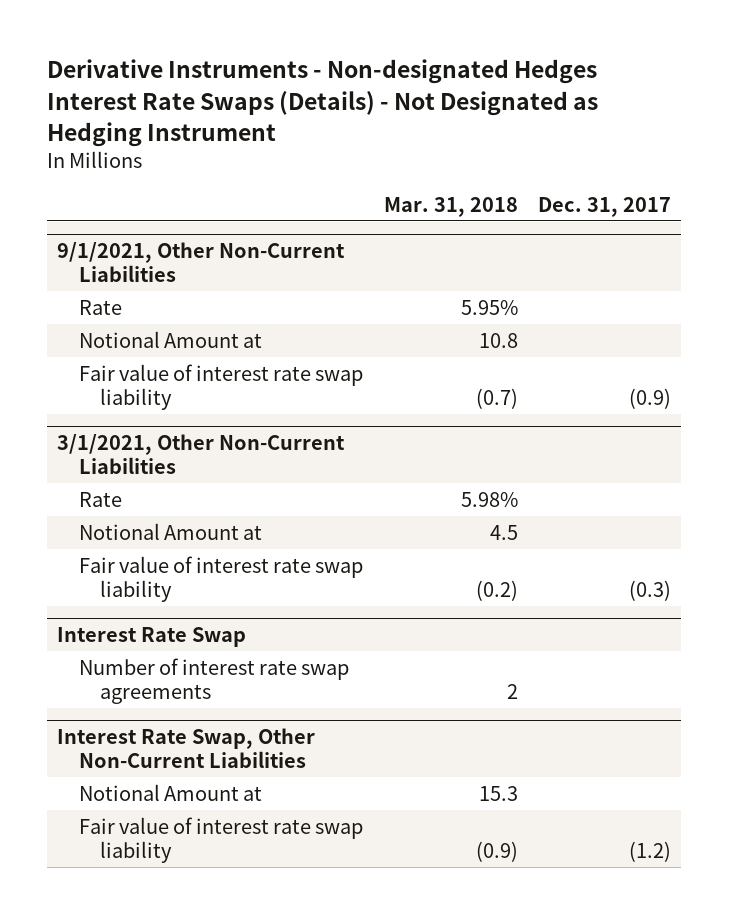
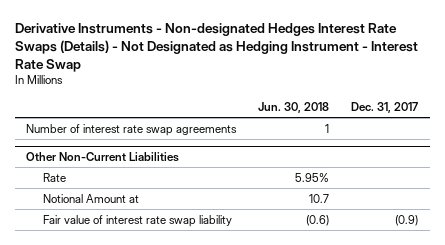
[47,59,599,147] Derivative Instruments - Non-designated Hedges Interest Rate Swaps (Details) - Not Designated as Hedging Instrument -> [14,22,418,72] Derivative Instruments - Non-designated Hedges Interest Rate Swaps (Details) - Not Designated as Hedging Instrument - Interest Rate Swap
[383,196,518,217] Mar. 31, 2018 -> none
none -> [258,101,330,113] Jun. 30, 2018
[57,241,346,283] 9/1/2021, Other Non-Current Liabilities -> none
[78,299,122,315] Rate -> none
[78,330,262,348] Notional Amount at -> none
[78,363,363,411] Fair value of interest rate swap liability -> none
[57,433,346,475] 3/1/2021, Other Non-Current Liabilities -> none
[78,491,122,507] Rate -> none
[78,522,262,540] Notional Amount at -> none
[78,555,363,603] Fair value of interest rate swap liability -> none
[78,657,349,705] Number of interest rate swap agreements -> none
[57,727,316,769] Interest Rate Swap, Other Non-Current Liabilities -> none
[78,783,262,801] Notional Amount at -> none
[78,816,363,864] Fair value of interest rate swap liability -> none
none -> [26,123,238,136] Number of interest rate swap agreements
[57,626,247,647] Interest Rate Swap -> [26,151,180,162] Other Non-Current Liabilities
none -> [43,172,67,182] Rate
none -> [43,193,140,203] Notional Amount at
none -> [43,214,233,227] Fair value of interest rate swap liability

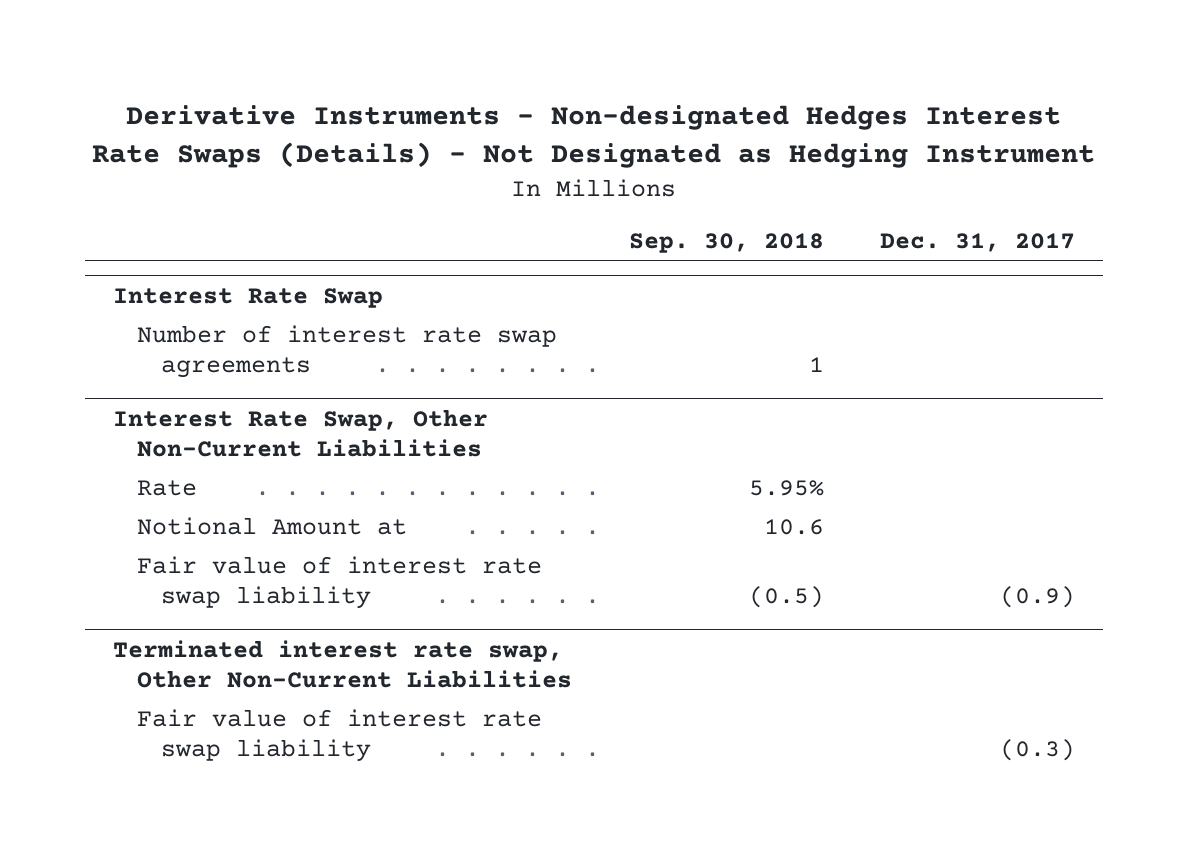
[14,22,418,72] Derivative Instruments - Non-designated Hedges Interest Rate Swaps (Details) - Not Designated as Hedging Instrument - Interest Rate Swap -> [91,104,1095,169] Derivative Instruments - Non-designated Hedges Interest Rate Swaps (Details) - Not Designated as Hedging Instrument
[258,101,330,113] Jun. 30, 2018 -> none
none -> [628,232,824,253] Sep. 30, 2018
[26,123,238,136] Number of interest rate swap agreements -> none
[43,172,67,182] Rate -> none
[43,193,140,203] Notional Amount at -> none
[43,214,233,227] Fair value of interest rate swap liability -> none
[26,151,180,162] Other Non-Current Liabilities -> [113,287,384,308] Interest Rate Swap
none -> [137,324,558,378] Number of interest rate swap agreements
none -> [113,408,489,457] Interest Rate Swap, Other Non-Current Liabilities
none -> [137,479,198,496] Rate
none -> [137,516,408,535] Notional Amount at
none -> [137,555,543,609] Fair value of interest rate swap liability
none -> [113,639,573,688] Terminated interest rate swap, Other Non-Current Liabilities
none -> [137,708,543,762] Fair value of interest rate swap liability

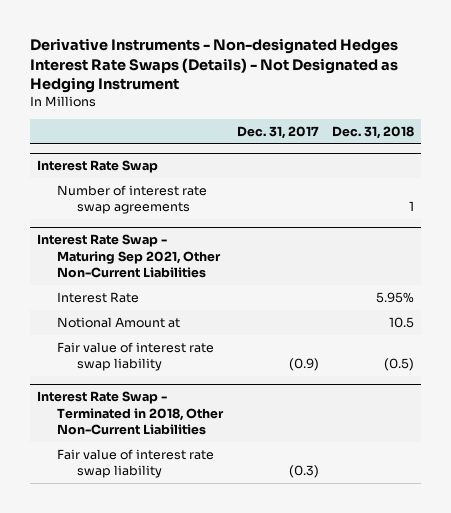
[628,232,824,253] Sep. 30, 2018 -> none
none -> [332,126,415,140] Dec. 31, 2018
[113,408,489,457] Interest Rate Swap, Other Non-Current Liabilities -> [36,234,222,279] Interest Rate Swap - Maturing Sep 2021, Other Non-Current Liabilities
[137,479,198,496] Rate -> [57,291,140,303] Interest Rate
[113,639,573,688] Terminated interest rate swap, Other Non-Current Liabilities -> [36,391,225,436] Interest Rate Swap - Terminated in 2018, Other Non-Current Liabilities

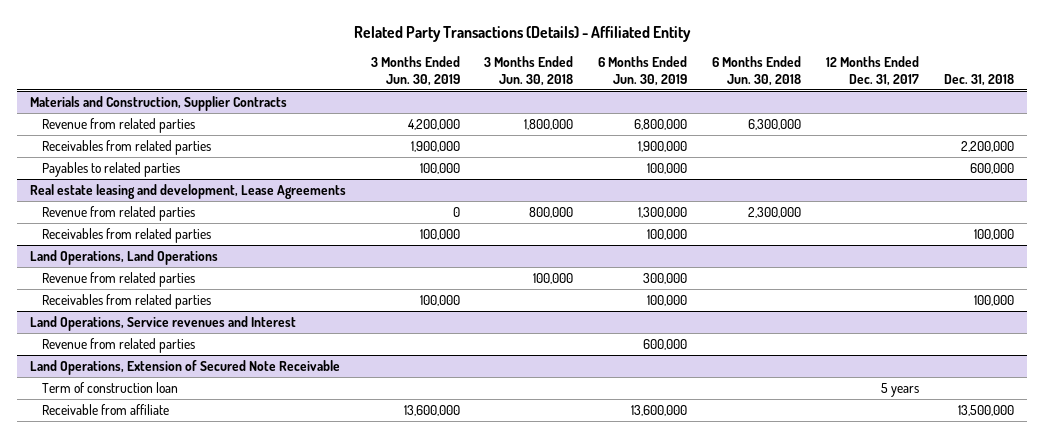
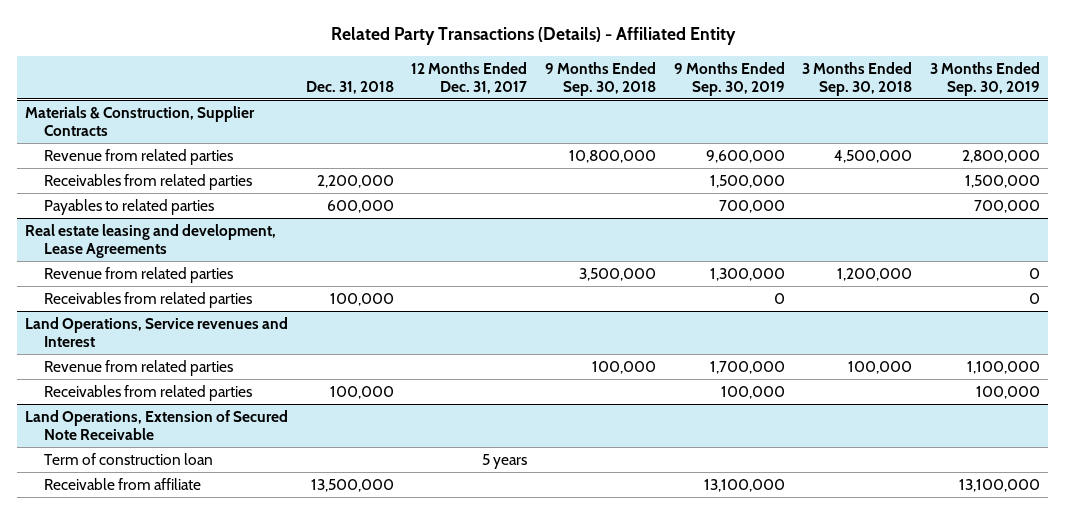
[370,56,460,86] 3 Months Ended Jun. 30, 2019 -> none
[484,56,574,86] 3 Months Ended Jun. 30, 2018 -> none
[598,56,688,86] 6 Months Ended Jun. 30, 2019 -> none
[712,56,802,86] 6 Months Ended Jun. 30, 2018 -> none
none -> [545,61,657,96] 9 Months Ended Sep. 30, 2018
none -> [673,61,785,96] 9 Months Ended Sep. 30, 2019
none -> [802,61,913,96] 3 Months Ended Sep. 30, 2018
none -> [929,61,1040,96] 3 Months Ended Sep. 30, 2019
[29,95,287,111] Materials and Construction, Supplier Contracts -> [25,106,256,137] Materials & Construction, Supplier Contracts
[29,249,218,265] Land Operations, Land Operations -> none
[41,271,195,287] Revenue from related parties -> none
[41,293,211,309] Receivables from related parties -> none
none -> [44,385,253,402] Receivables from related parties

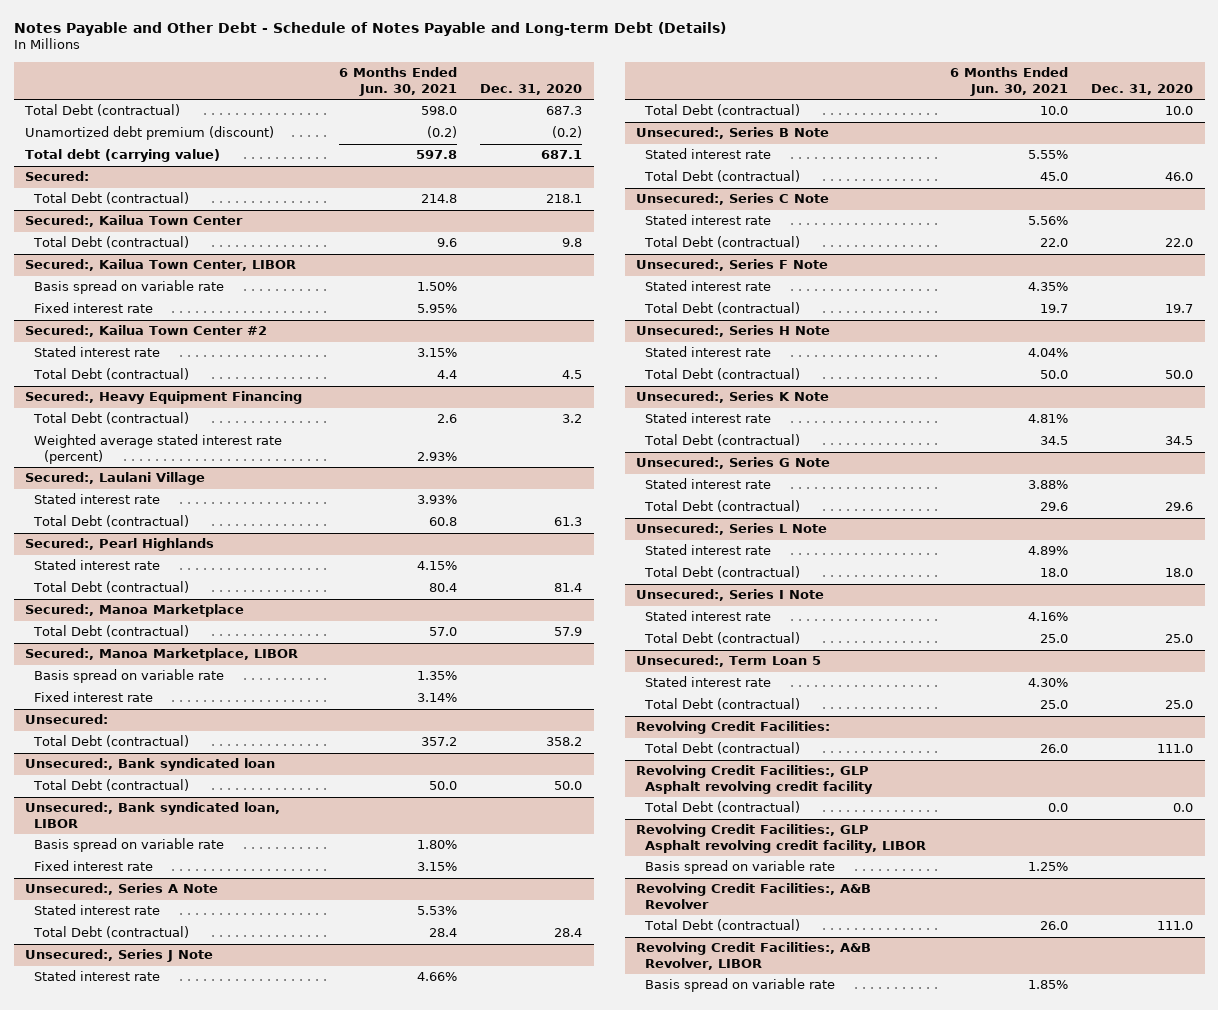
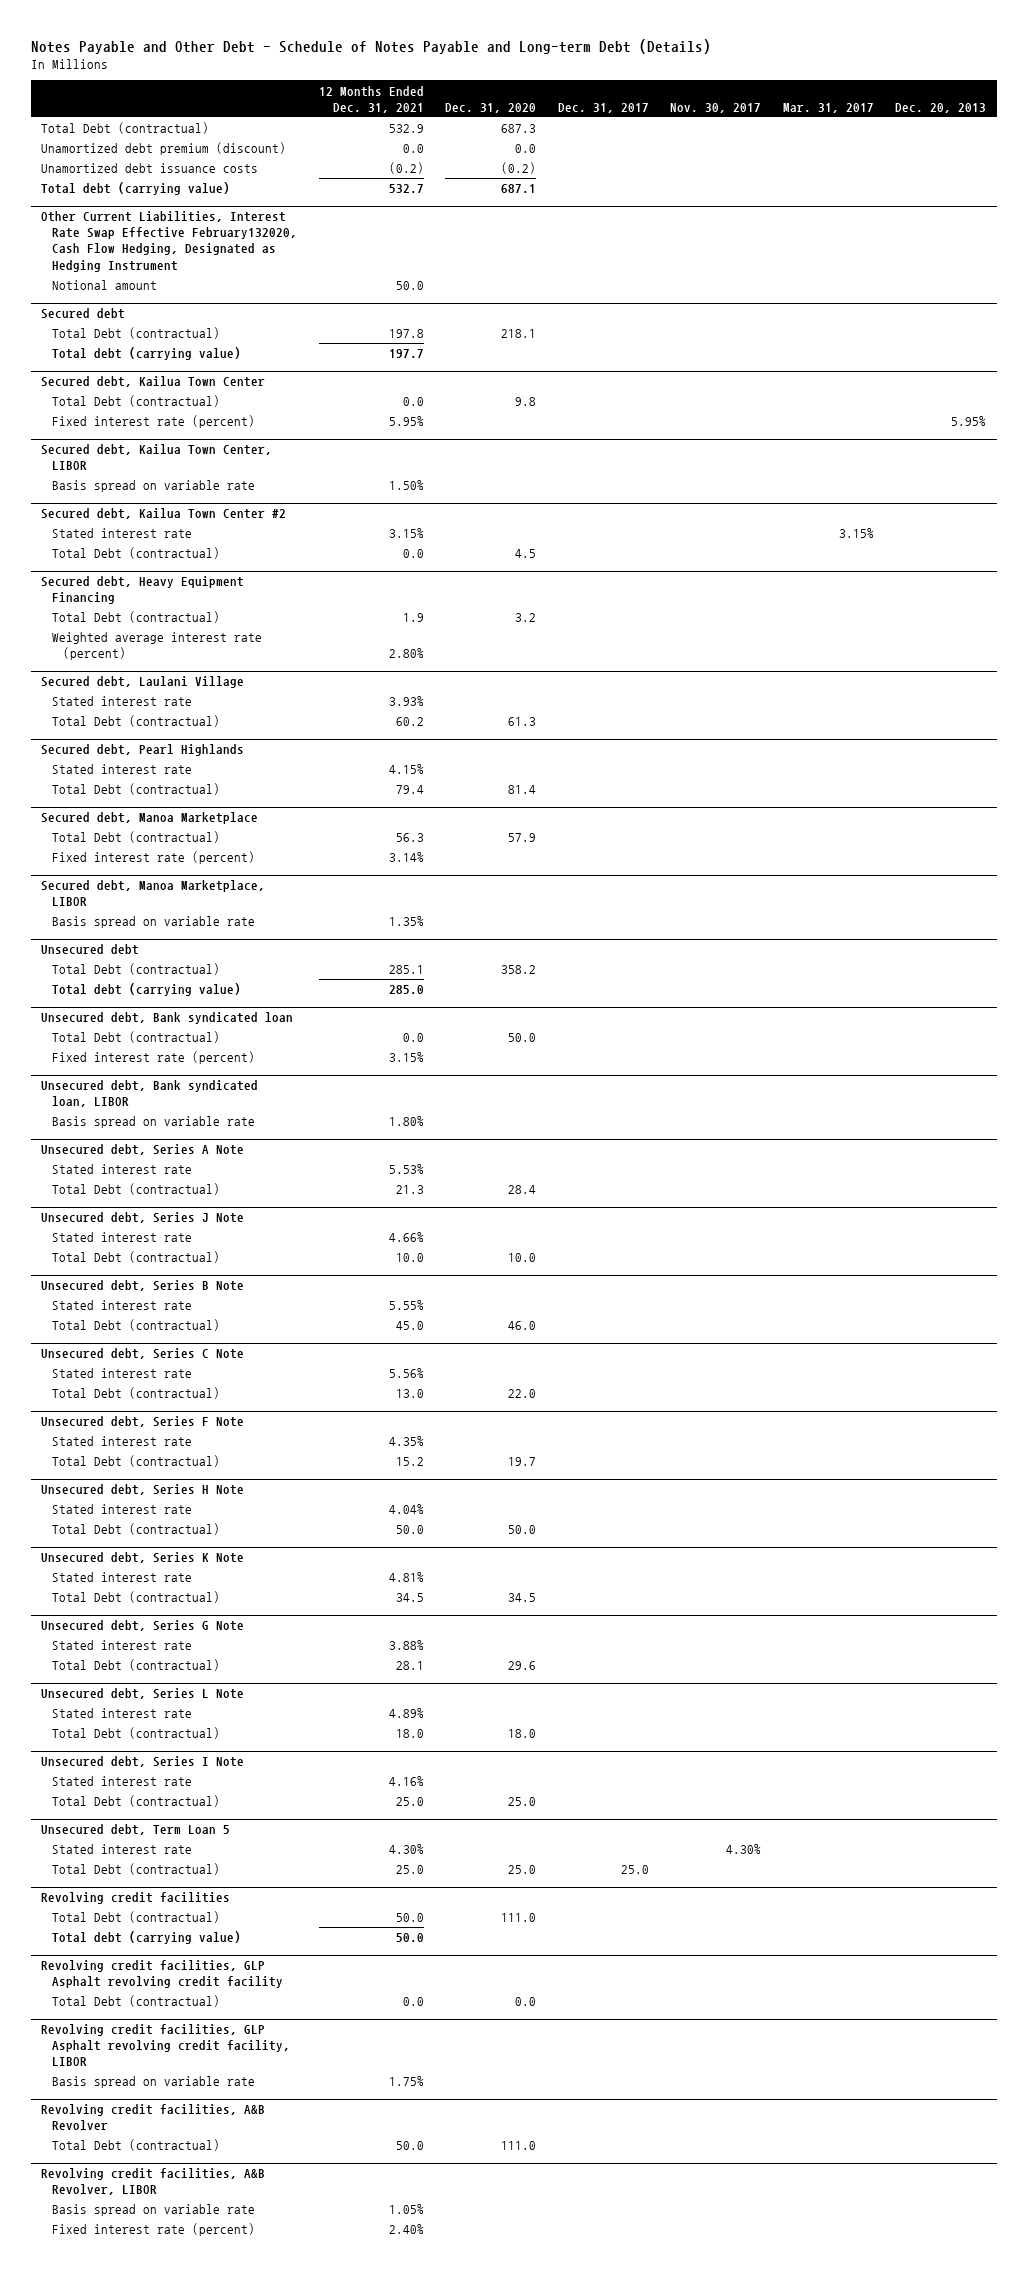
[338,67,457,96] 6 Months Ended Jun. 30, 2021 -> none
none -> [318,85,424,113] 12 Months Ended Dec. 31, 2021
none -> [557,102,649,113] Dec. 31, 2017
none -> [670,102,762,113] Nov. 30, 2017
none -> [782,102,874,113] Mar. 31, 2017
none -> [894,102,986,113] Dec. 20, 2013
[552,126,583,139] (0.2) -> [515,144,537,154] 0.0
none -> [41,163,259,174] Unamortized debt issuance costs
none -> [41,211,298,272] Other Current Liabilities, Interest Rate Swap Effective February132020, Cash Flow Hedging, Designated as Hedging Instrument
none -> [52,280,158,291] Notional amount
[25,171,90,182] Secured: -> [41,308,126,320] Secured debt
none -> [52,347,242,361] Total debt (carrying value)
[25,215,244,228] Secured:, Kailua Town Center -> [41,376,266,388] Secured debt, Kailua Town Center
none -> [52,415,256,429] Fixed interest rate (percent)
[25,259,297,272] Secured:, Kailua Town Center, LIBOR -> [41,444,273,471] Secured debt, Kailua Town Center, LIBOR
[34,302,154,314] Fixed interest rate -> none
[25,325,268,338] Secured:, Kailua Town Center #2 -> [41,508,287,520] Secured debt, Kailua Town Center #2
[25,391,303,405] Secured:, Heavy Equipment Financing -> [41,576,245,605] Secured debt, Heavy Equipment Financing
[34,434,283,465] Weighted average stated interest rate (percent) -> [52,632,263,661] Weighted average interest rate (percent)
[25,472,206,486] Secured:, Laulani Village -> [41,676,245,689] Secured debt, Laulani Village
[25,538,215,552] Secured:, Pearl Highlands -> [41,744,245,757] Secured debt, Pearl Highlands
[25,604,245,618] Secured:, Manoa Marketplace -> [41,812,259,825] Secured debt, Manoa Marketplace
none -> [52,851,256,865] Fixed interest rate (percent)
[25,648,299,662] Secured:, Manoa Marketplace, LIBOR -> [41,880,266,907] Secured debt, Manoa Marketplace, LIBOR
[34,691,154,703] Fixed interest rate -> none
[25,714,109,725] Unsecured: -> [41,944,140,956] Unsecured debt
none -> [52,983,242,997] Total debt (carrying value)
[25,758,276,772] Unsecured:, Bank syndicated loan -> [41,1012,294,1025] Unsecured debt, Bank syndicated loan
none -> [52,1051,256,1065] Fixed interest rate (percent)
[25,802,281,829] Unsecured:, Bank syndicated loan, LIBOR -> [41,1080,259,1108] Unsecured debt, Bank syndicated loan, LIBOR
[34,860,154,872] Fixed interest rate -> none
[25,883,219,896] Unsecured:, Series A Note -> [41,1144,245,1156] Unsecured debt, Series A Note
[25,949,214,963] Unsecured:, Series J Note -> [41,1212,245,1224] Unsecured debt, Series J Note
[636,127,830,140] Unsecured:, Series B Note -> [41,1280,245,1292] Unsecured debt, Series B Note
[636,193,830,206] Unsecured:, Series C Note -> [41,1348,245,1360] Unsecured debt, Series C Note
[636,259,829,272] Unsecured:, Series F Note -> [41,1416,245,1428] Unsecured debt, Series F Note
[636,325,831,338] Unsecured:, Series H Note -> [41,1484,245,1496] Unsecured debt, Series H Note
[636,391,830,404] Unsecured:, Series K Note -> [41,1552,245,1564] Unsecured debt, Series K Note
[636,457,831,470] Unsecured:, Series G Note -> [41,1620,245,1632] Unsecured debt, Series G Note
[636,523,828,536] Unsecured:, Series L Note -> [41,1688,245,1700] Unsecured debt, Series L Note
[636,589,825,602] Unsecured:, Series I Note -> [41,1756,245,1768] Unsecured debt, Series I Note
[636,655,822,668] Unsecured:, Term Loan 5 -> [41,1824,231,1836] Unsecured debt, Term Loan 5
[636,721,831,735] Revolving Credit Facilities: -> [41,1892,231,1905] Revolving credit facilities
none -> [52,1931,242,1945] Total debt (carrying value)
[636,765,874,795] Revolving Credit Facilities:, GLP Asphalt revolving credit facility -> [41,1960,284,1989] Revolving credit facilities, GLP Asphalt revolving credit facility
[636,824,927,854] Revolving Credit Facilities:, GLP Asphalt revolving credit facility, LIBOR -> [41,2024,291,2067] Revolving credit facilities, GLP Asphalt revolving credit facility, LIBOR
[636,883,872,910] Revolving Credit Facilities:, A&B Revolver -> [41,2104,266,2131] Revolving credit facilities, A&B Revolver
[636,942,872,971] Revolving Credit Facilities:, A&B Revolver, LIBOR -> [41,2168,266,2196] Revolving credit facilities, A&B Revolver, LIBOR
none -> [52,2223,256,2237] Fixed interest rate (percent)

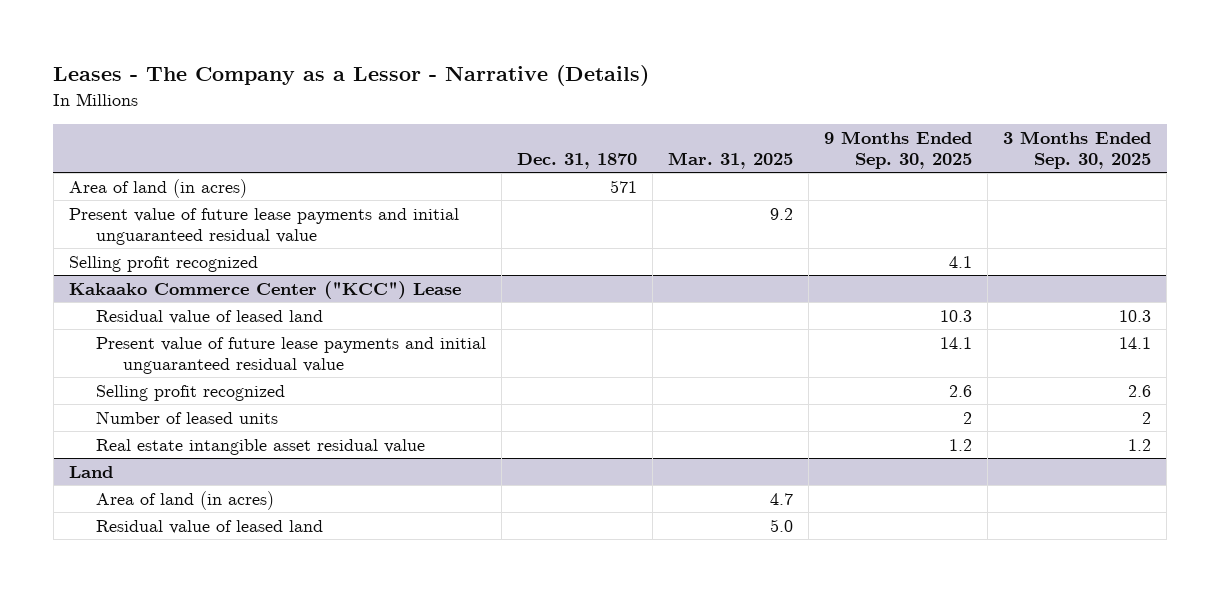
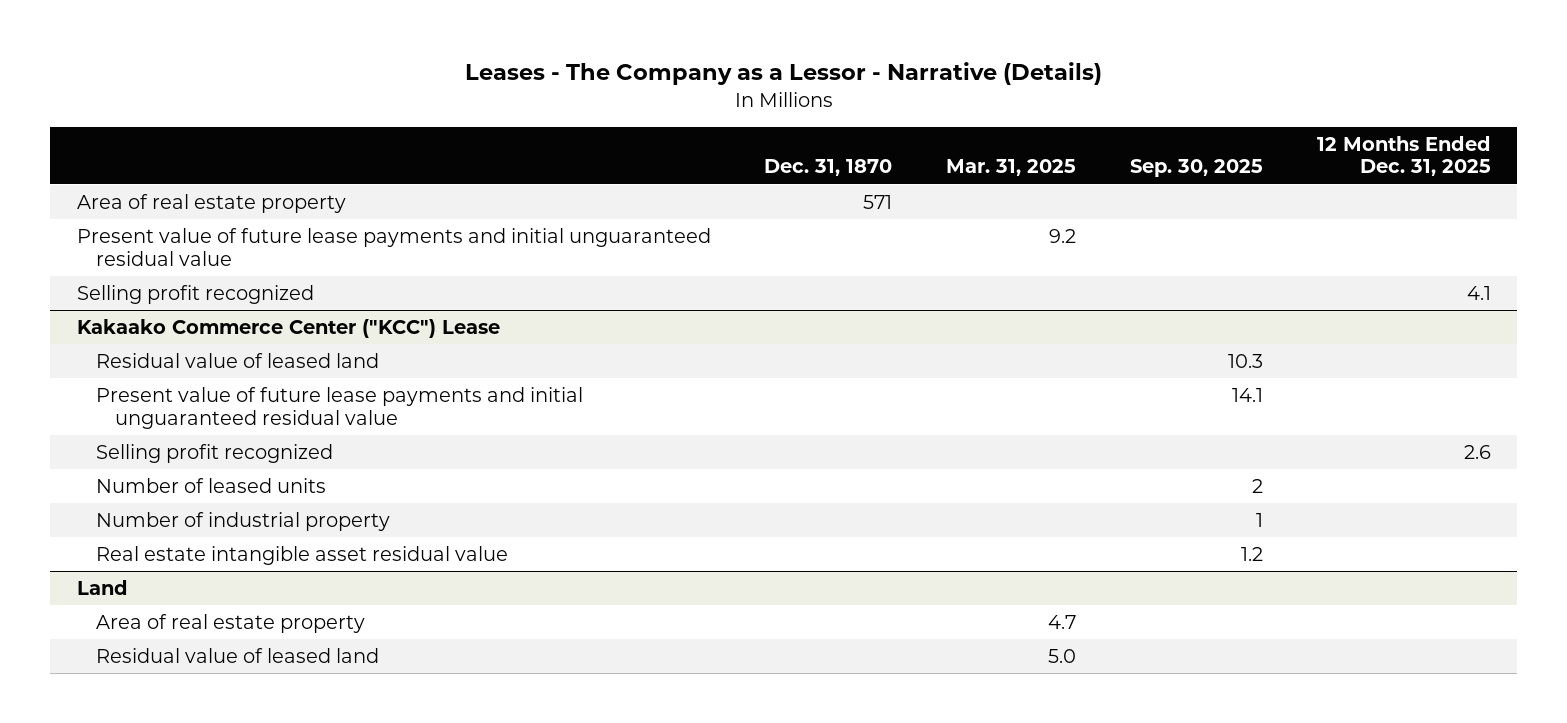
[824,130,973,169] 9 Months Ended Sep. 30, 2025 -> none
[1003,130,1152,169] 3 Months Ended Sep. 30, 2025 -> none
none -> [1129,159,1263,178] Sep. 30, 2025
none -> [1316,135,1491,177] 12 Months Ended Dec. 31, 2025
[68,178,247,198] Area of land (in acres) -> [76,193,346,213] Area of real estate property
none -> [95,511,390,531] Number of industrial property
[96,490,275,510] Area of land (in acres) -> [95,613,365,633] Area of real estate property

